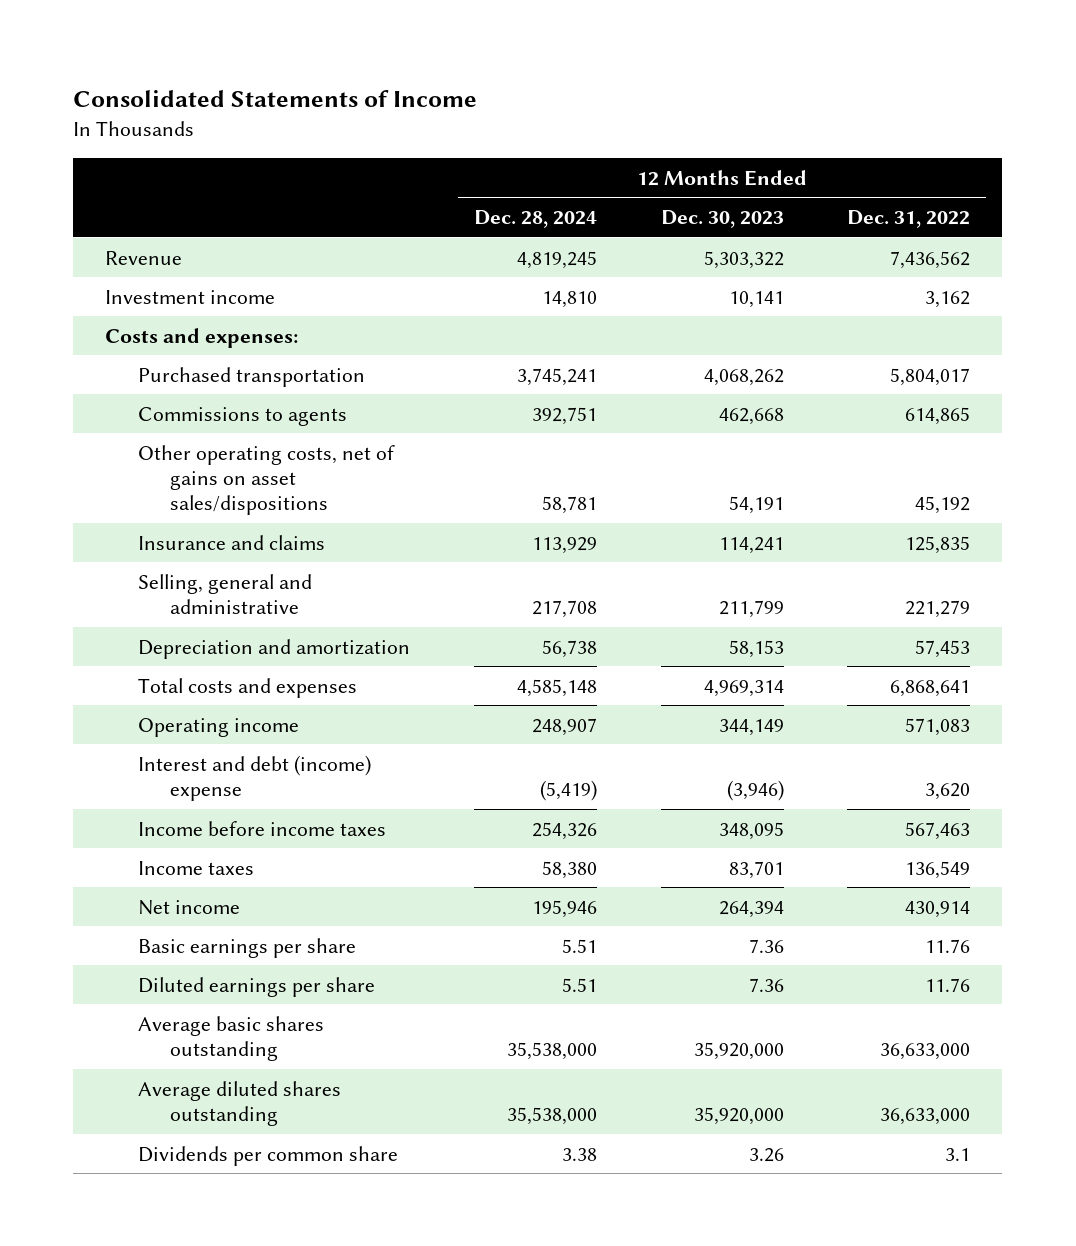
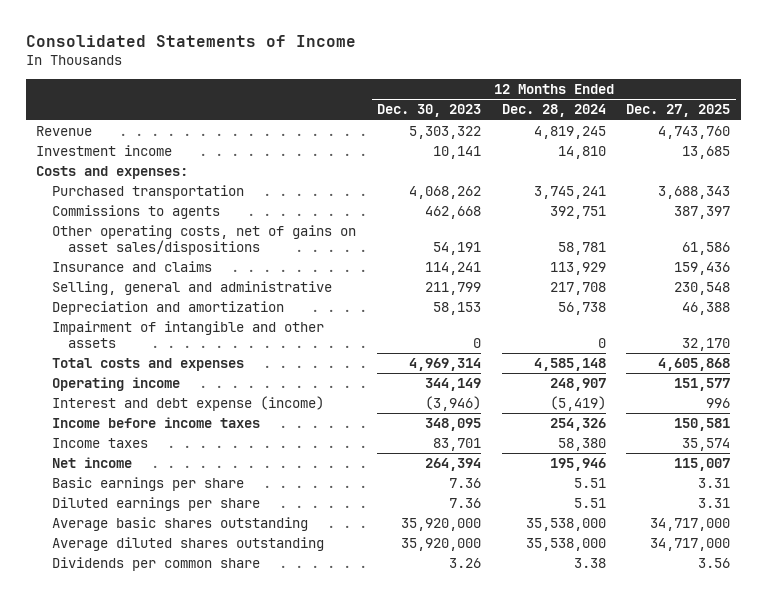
[847,210,971,229] Dec. 31, 2022 -> none
none -> [626,104,731,118] Dec. 27, 2025
none -> [52,321,325,348] Impairment of intangible and other assets
[137,754,371,801] Interest and debt (income) expense -> [52,396,325,412] Interest and debt expense (income)

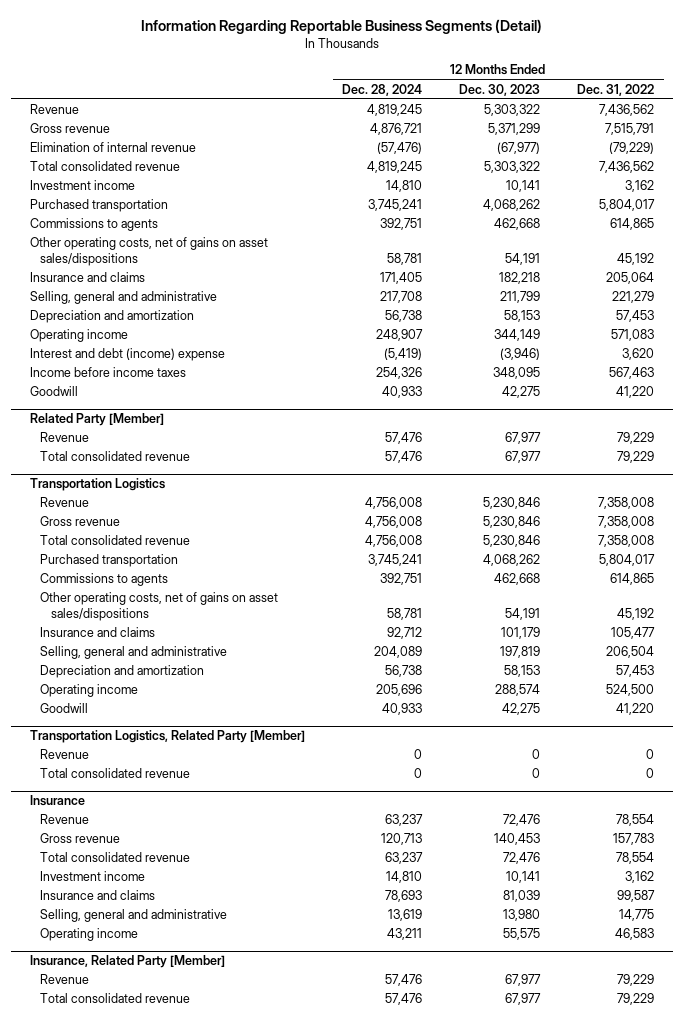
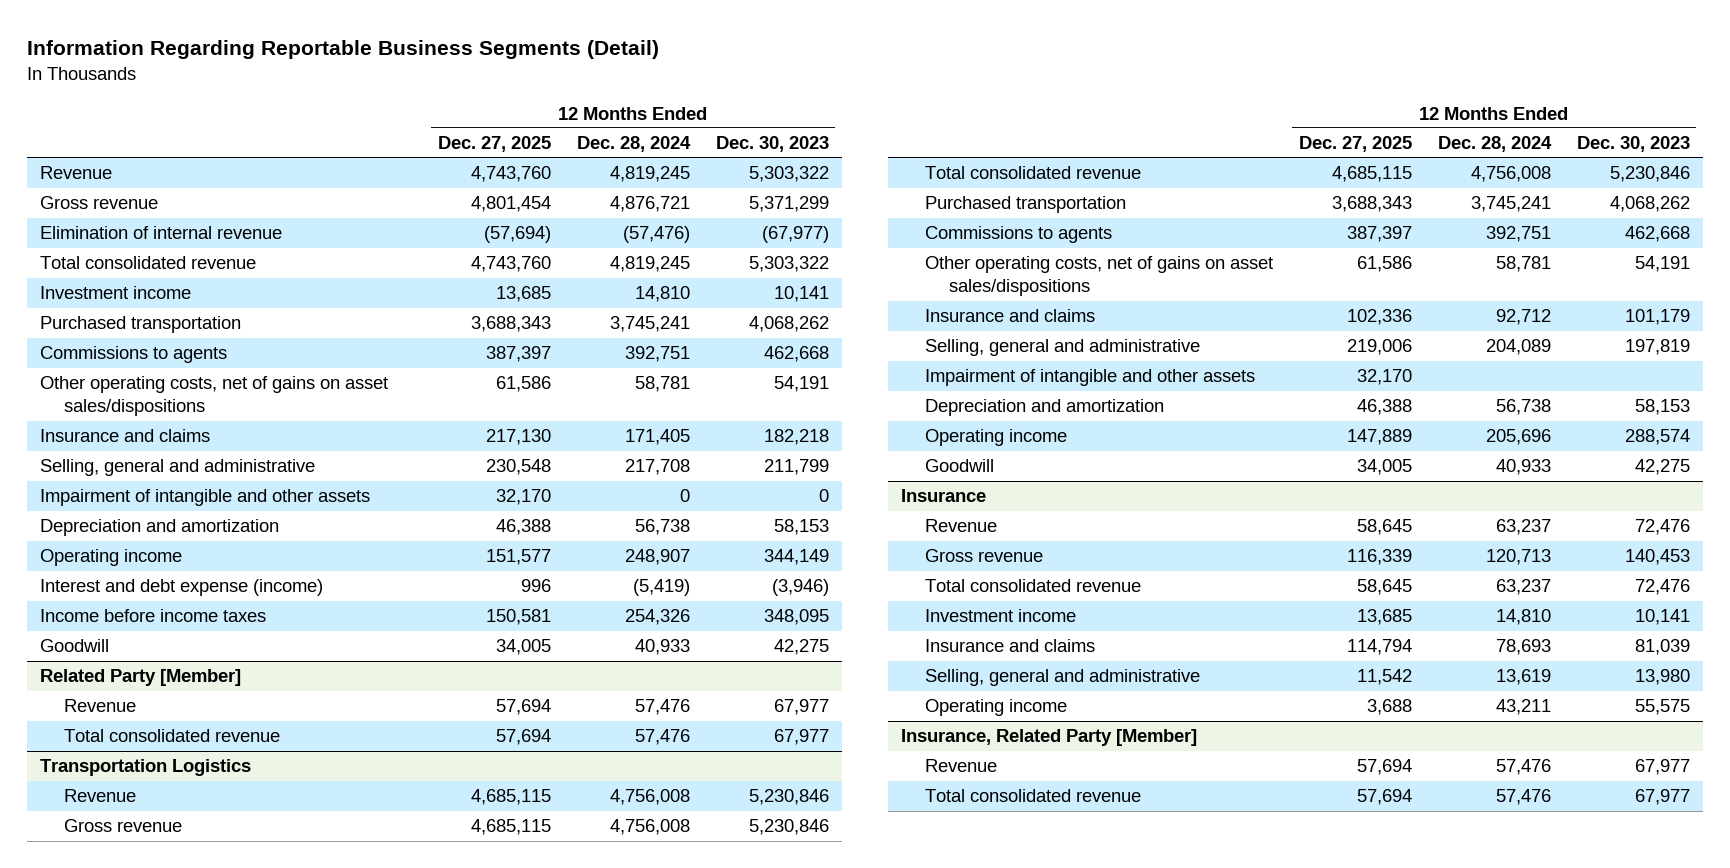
[577,83,655,96] Dec. 31, 2022 -> none
none -> [437,136,551,153] Dec. 27, 2025
none -> [39,489,370,507] Impairment of intangible and other assets
[29,348,225,362] Interest and debt (income) expense -> [39,579,323,597] Interest and debt expense (income)
none -> [924,369,1255,387] Impairment of intangible and other assets
[29,730,305,744] Transportation Logistics, Related Party [Member] -> none
[40,749,90,760] Revenue -> none
[40,768,191,779] Total consolidated revenue -> none

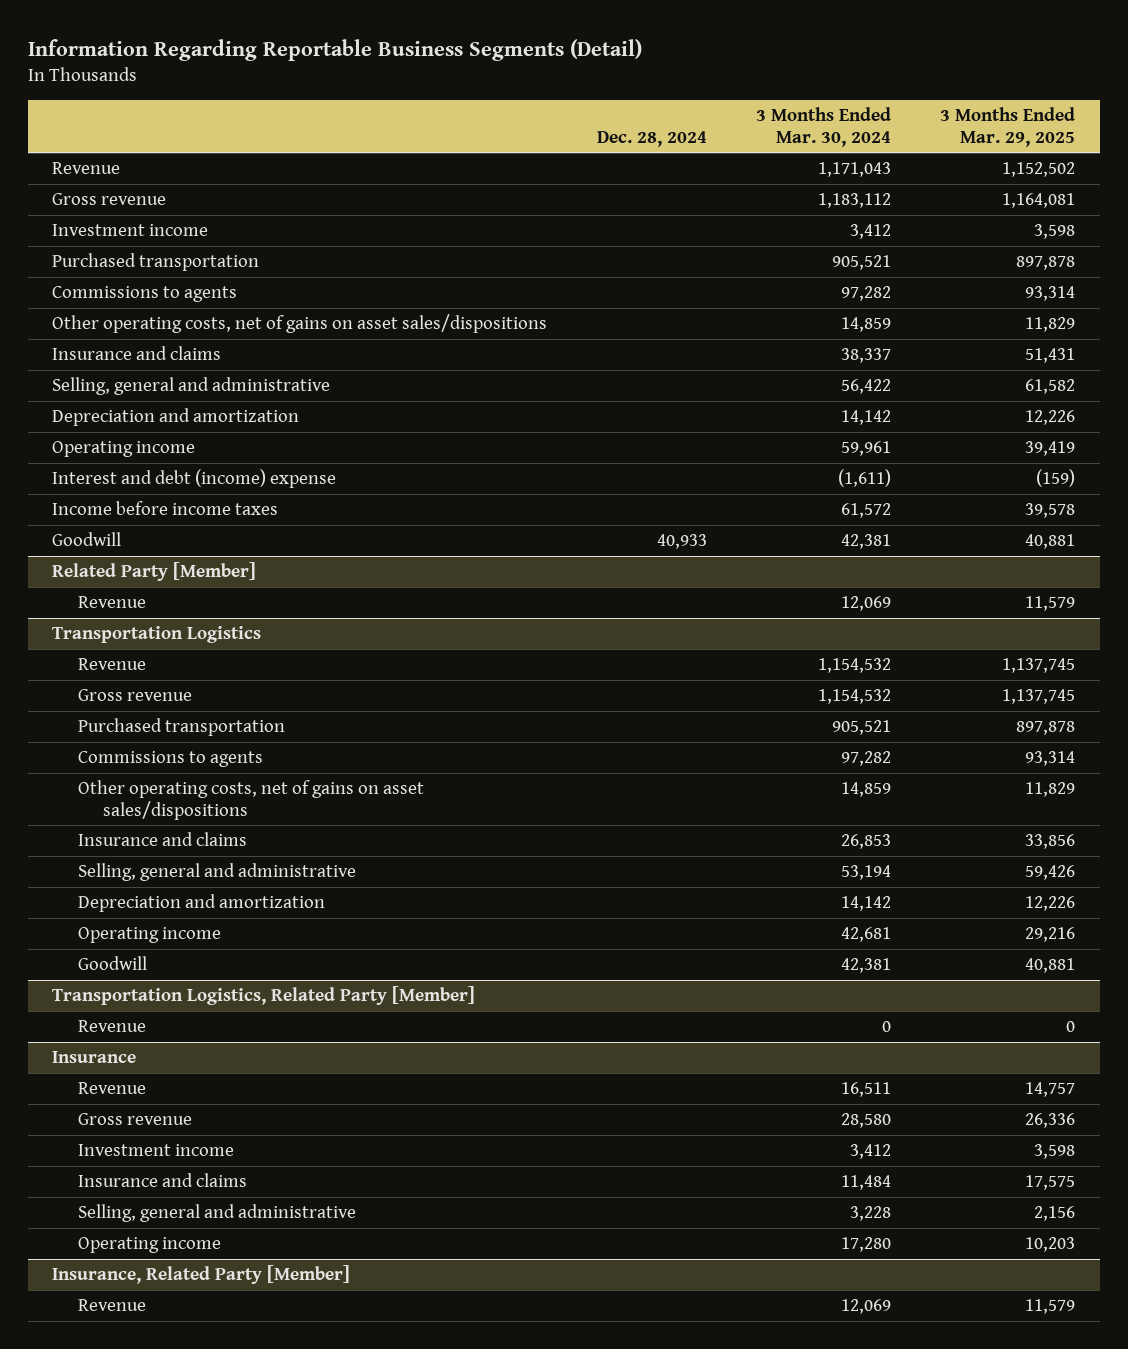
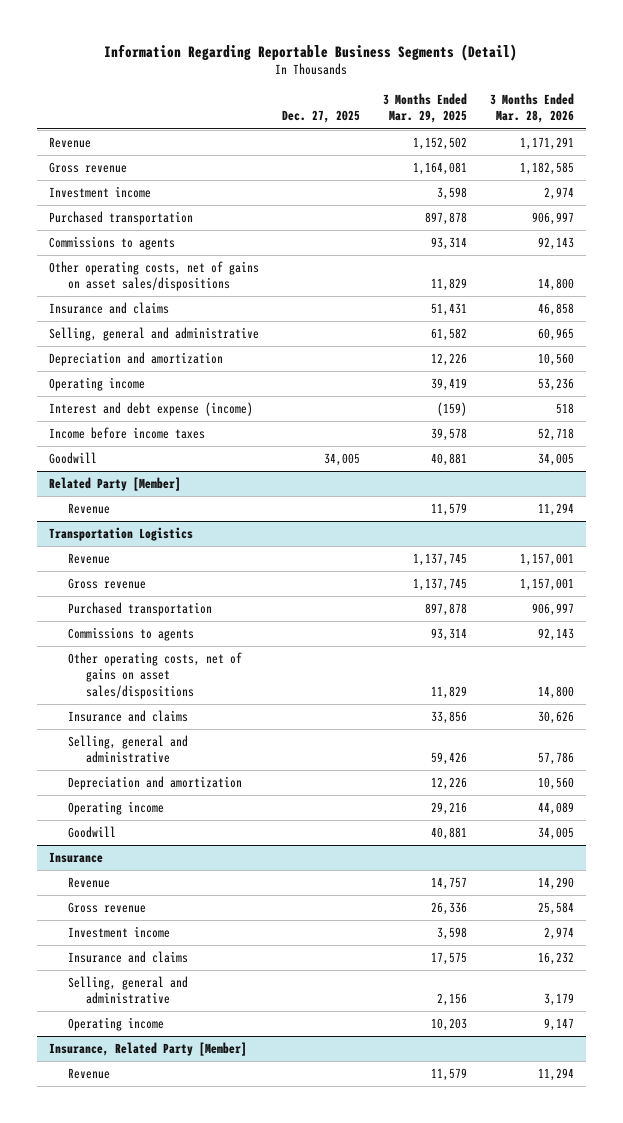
[596,130,707,147] Dec. 28, 2024 -> none
[756,107,892,147] 3 Months Ended Mar. 30, 2024 -> none
none -> [281,110,360,124] Dec. 27, 2025
none -> [490,93,575,124] 3 Months Ended Mar. 28, 2026
[52,469,337,489] Interest and debt (income) expense -> [48,402,253,417] Interest and debt expense (income)
[52,986,476,1006] Transportation Logistics, Related Party [Member] -> none
[77,1020,146,1033] Revenue -> none

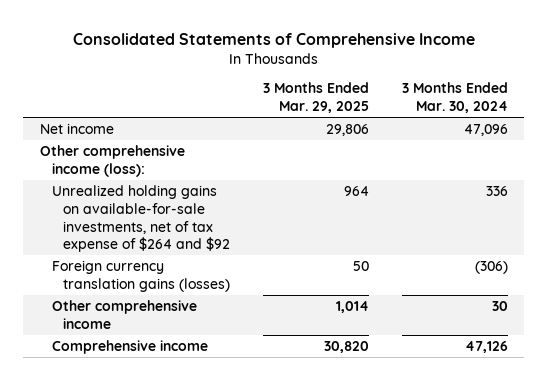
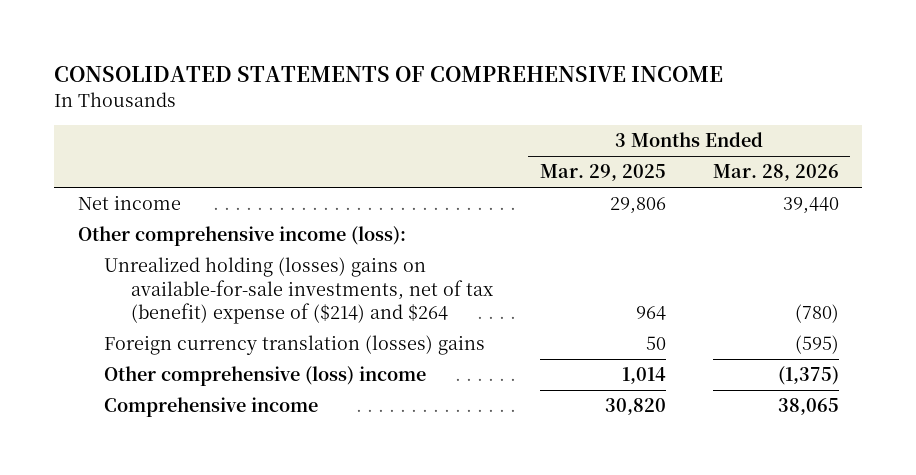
[72,32,475,48] Consolidated Statements of Comprehensive Income -> [54,66,724,83] CONSOLIDATED STATEMENTS OF COMPREHENSIVE INCOME
[401,82,508,114] 3 Months Ended Mar. 30, 2024 -> none
none -> [712,164,839,182] Mar. 28, 2026
[51,184,231,253] Unrealized holding gains on available-for-sale investments, net of tax expense of $264 and $92 -> [104,257,493,324] Unrealized holding (losses) gains on available-for-sale investments, net of tax (benefit) expense of ($214) and $264
[51,259,231,292] Foreign currency translation gains (losses) -> [104,335,486,356] Foreign currency translation (losses) gains
[51,299,197,329] Other comprehensive income -> [104,366,427,387] Other comprehensive (loss) income

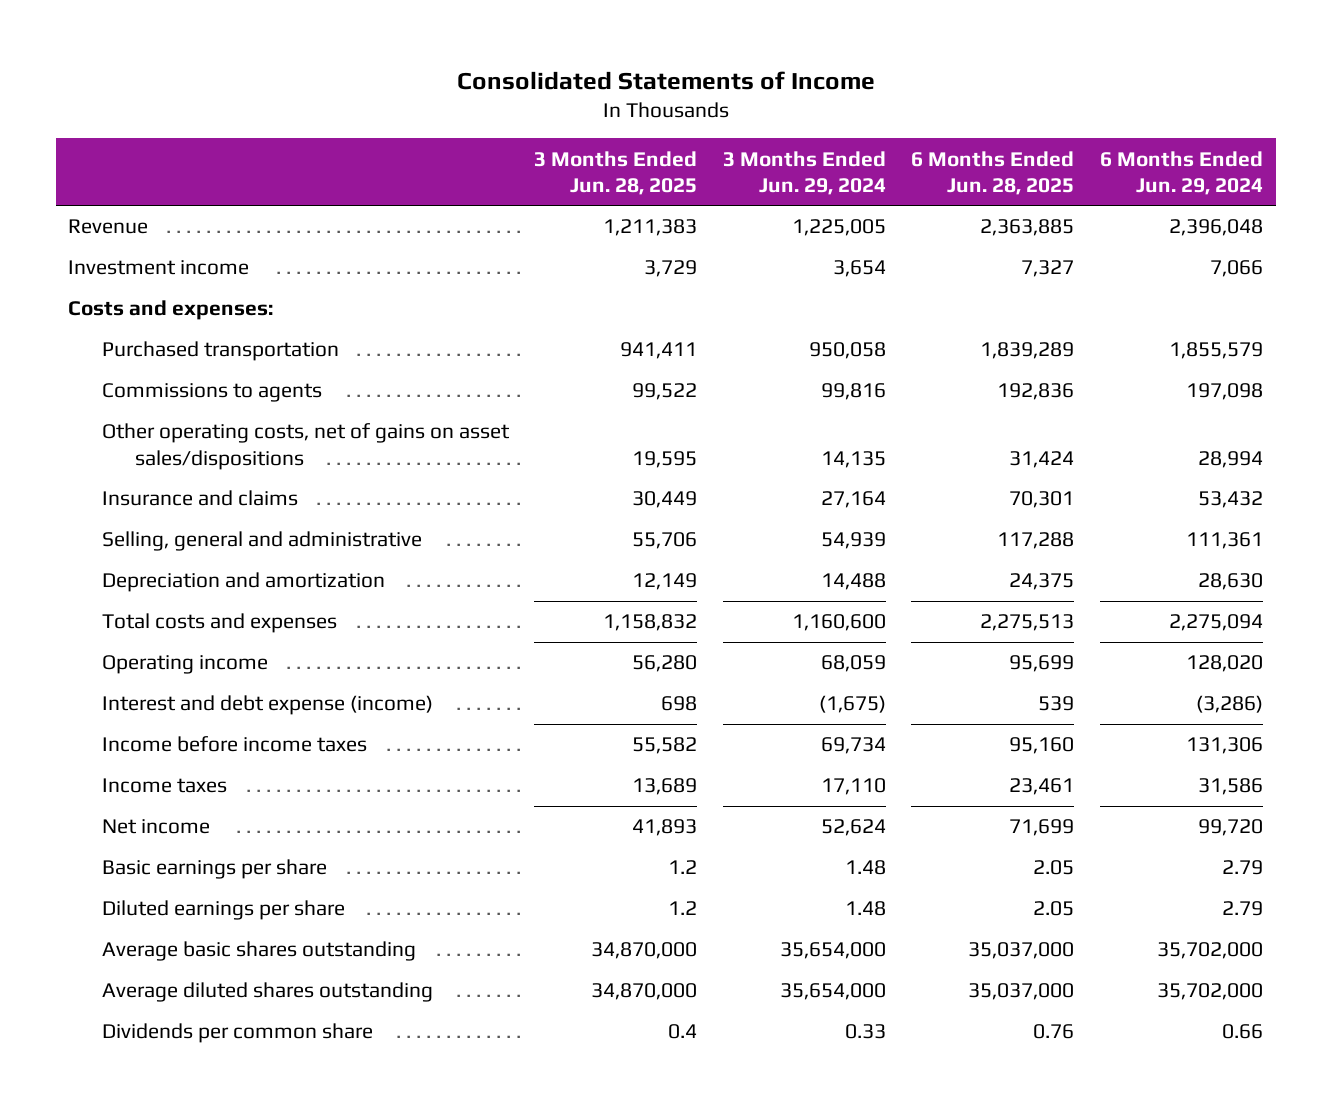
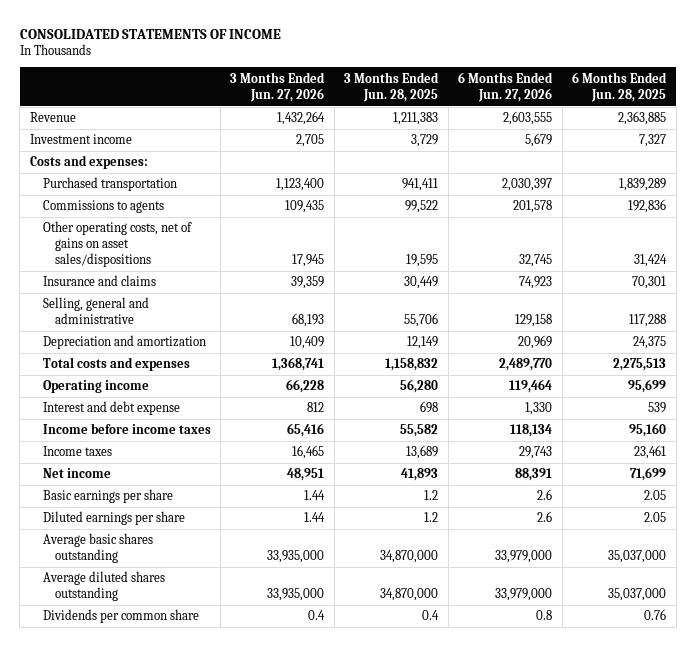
[456,70,875,90] Consolidated Statements of Income -> [19,28,281,39] CONSOLIDATED STATEMENTS OF INCOME
[722,150,886,196] 3 Months Ended Jun. 29, 2024 -> none
[1099,150,1263,196] 6 Months Ended Jun. 29, 2024 -> none
none -> [230,71,326,102] 3 Months Ended Jun. 27, 2026
none -> [458,71,554,102] 6 Months Ended Jun. 27, 2026
[101,695,433,716] Interest and debt expense (income) -> [42,401,180,416] Interest and debt expense

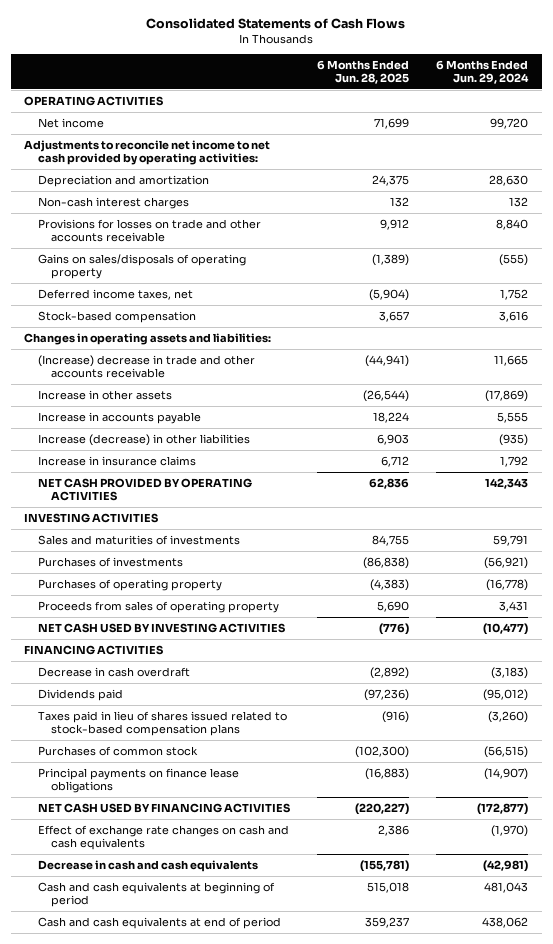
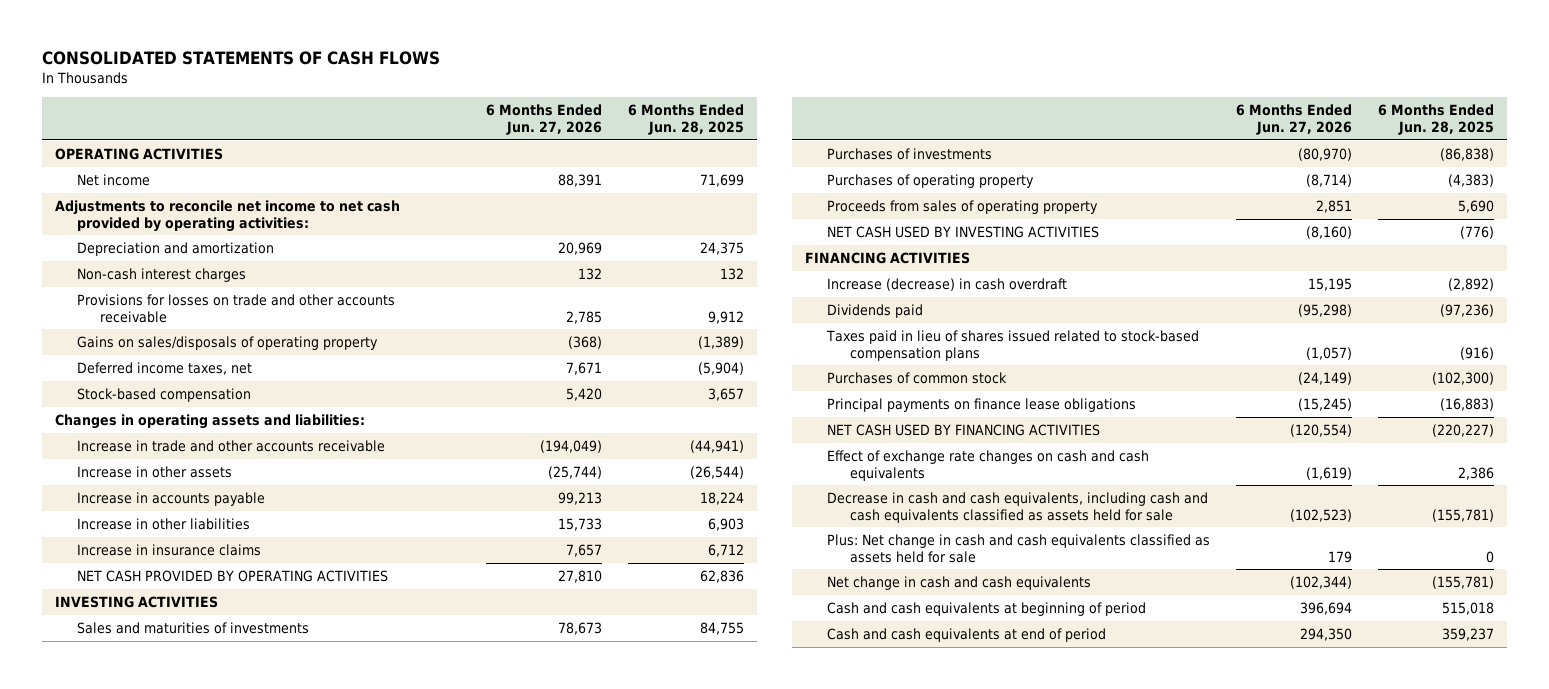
[146,17,406,29] Consolidated Statements of Cash Flows -> [41,50,440,65] CONSOLIDATED STATEMENTS OF CASH FLOWS
[436,59,530,85] 6 Months Ended Jun. 29, 2024 -> none
none -> [486,104,603,136] 6 Months Ended Jun. 27, 2026
[37,354,255,379] (Increase) decrease in trade and other accounts receivable -> [77,440,386,453] Increase in trade and other accounts receivable
[37,433,250,446] Increase (decrease) in other liabilities -> [77,518,251,531] Increase in other liabilities
[37,666,190,677] Decrease in cash overdraft -> [827,278,1068,292] Increase (decrease) in cash overdraft
none -> [827,492,1209,523] Decrease in cash and cash equivalents, including cash and cash equivalents classified as assets held for sale
none -> [827,534,1211,563] Plus: Net change in cash and cash equivalents classified as assets held for sale
[37,859,258,872] Decrease in cash and cash equivalents -> [827,576,1092,591] Net change in cash and cash equivalents

